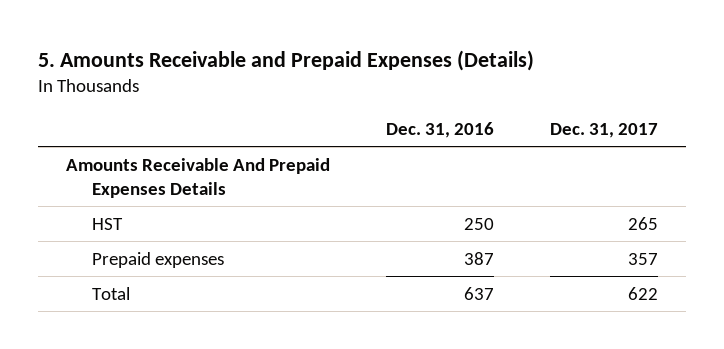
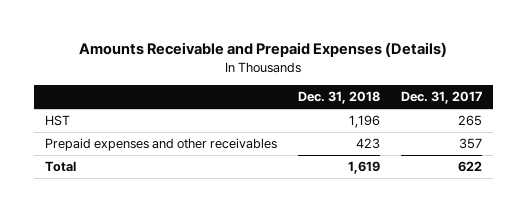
[37,49,534,71] 5. Amounts Receivable and Prepaid Expenses (Details) -> [79,42,448,58] Amounts Receivable and Prepaid Expenses (Details)
[385,121,494,138] Dec. 31, 2016 -> none
none -> [297,91,380,105] Dec. 31, 2018
[65,157,330,198] Amounts Receivable And Prepaid Expenses Details -> none
[92,251,225,268] Prepaid expenses -> [44,138,277,152] Prepaid expenses and other receivables

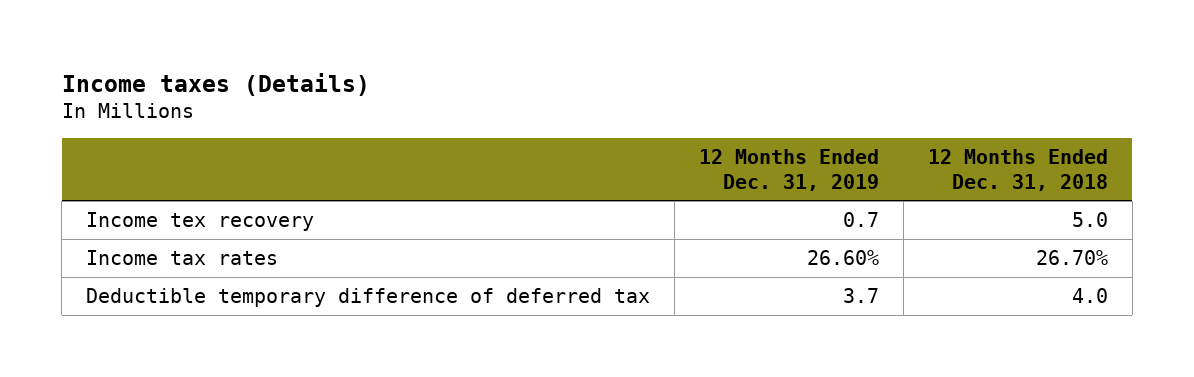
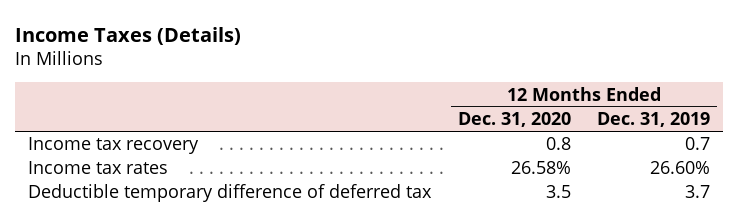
[61,73,370,97] Income taxes (Details) -> [14,26,241,45] Income Taxes (Details)
[927,148,1108,191] 12 Months Ended Dec. 31, 2018 -> none
none -> [457,112,571,128] Dec. 31, 2020
[86,211,315,231] Income tex recovery -> [28,137,200,155] Income tax recovery

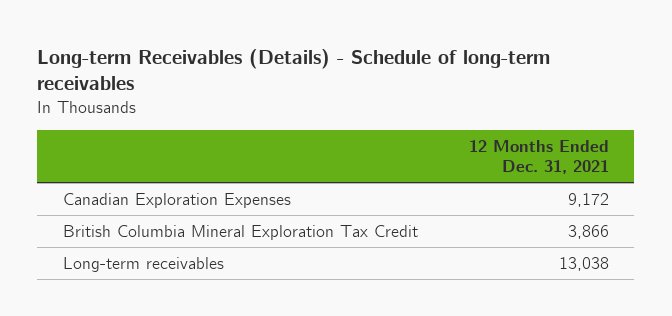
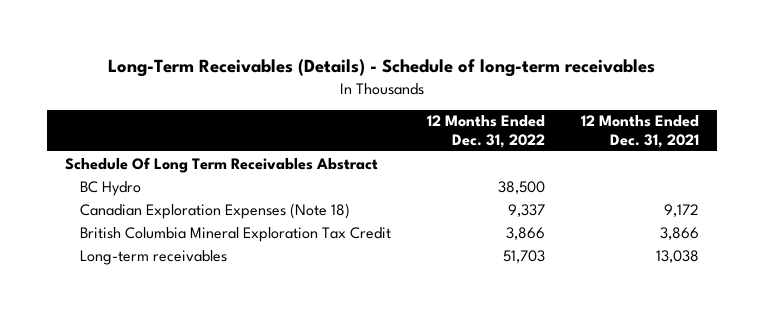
[37,48,551,91] Long-term Receivables (Details) - Schedule of long-term receivables -> [108,59,656,78] Long-Term Receivables (Details) - Schedule of long-term receivables
none -> [427,115,546,148] 12 Months Ended Dec. 31, 2022
none -> [65,156,379,173] Schedule Of Long Term Receivables Abstract
none -> [80,180,142,196] BC Hydro
[62,192,291,208] Canadian Exploration Expenses -> [80,202,351,219] Canadian Exploration Expenses (Note 18)

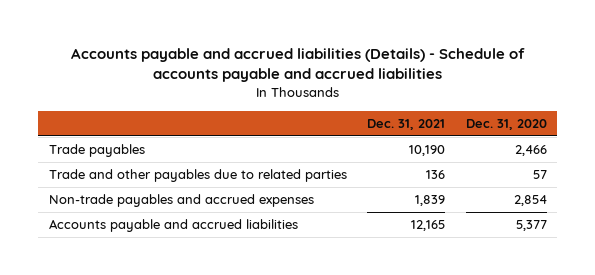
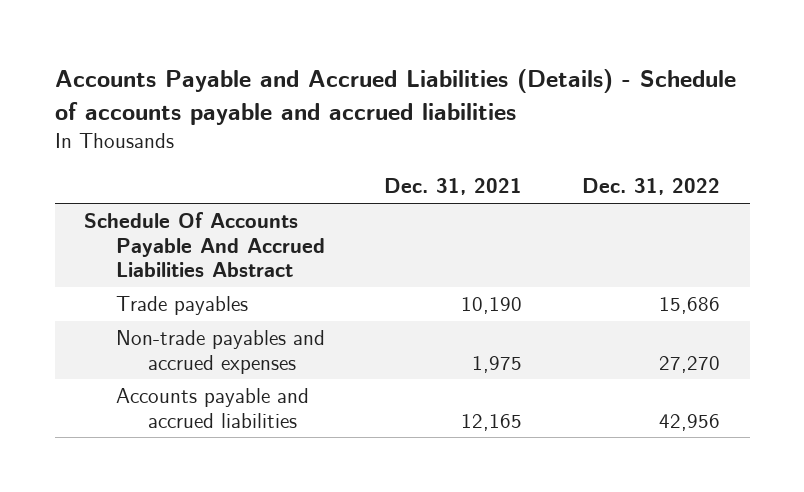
[70,47,525,83] Accounts payable and accrued liabilities (Details) - Schedule of accounts payable and accrued liabilities -> [54,69,736,125] Accounts Payable and Accrued Liabilities (Details) - Schedule of accounts payable and accrued liabilities
[465,118,547,130] Dec. 31, 2020 -> none
none -> [581,178,720,196] Dec. 31, 2022
none -> [84,212,326,277] Schedule Of Accounts Payable And Accrued Liabilities Abstract
[48,169,347,183] Trade and other payables due to related parties -> none
[415,195,446,207] 1,839 -> [472,355,523,373] 1,975

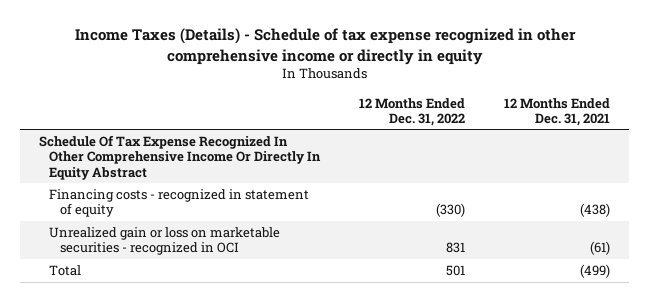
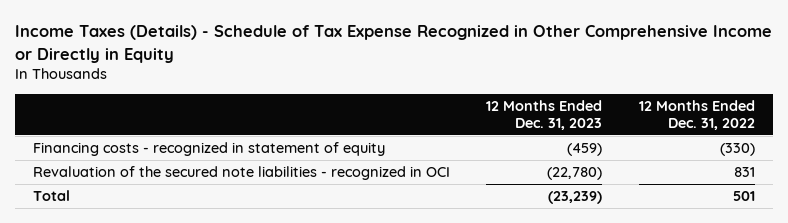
[74,28,576,65] Income Taxes (Details) - Schedule of tax expense recognized in other comprehensive income or directly in equity -> [14,25,772,63] Income Taxes (Details) - Schedule of Tax Expense Recognized in Other Comprehensive Income or Directly in Equity
[503,97,610,126] 12 Months Ended Dec. 31, 2021 -> none
none -> [486,99,603,131] 12 Months Ended Dec. 31, 2023
[39,135,322,180] Schedule Of Tax Expense Recognized In Other Comprehensive Income Or Directly In Equity Abstract -> none
[49,227,281,256] Unrealized gain or loss on marketable securities - recognized in OCI -> [32,166,450,181] Revaluation of the secured note liabilities - recognized in OCI

